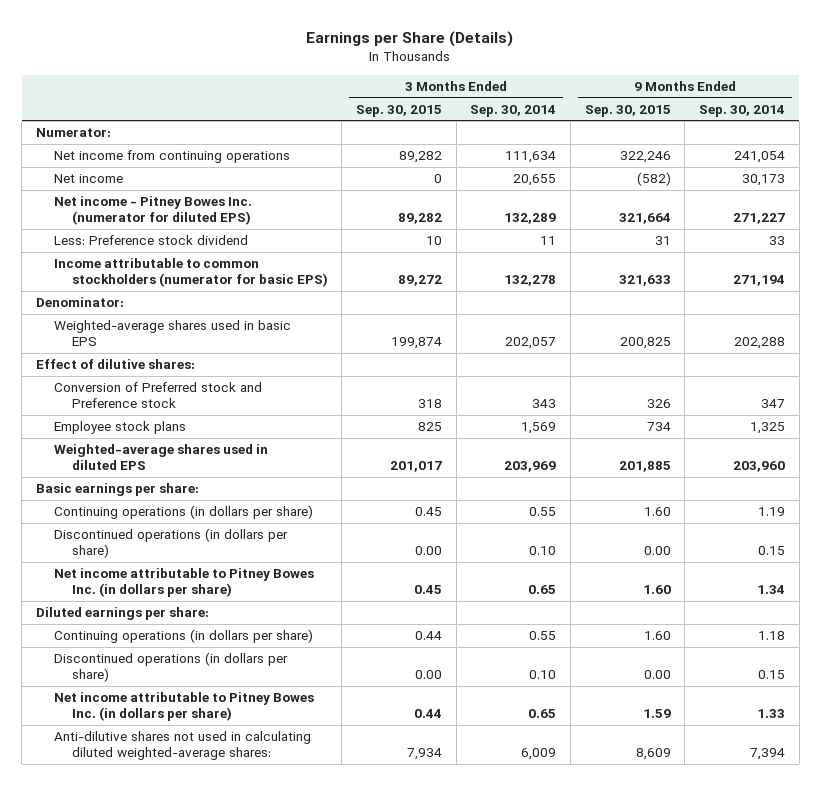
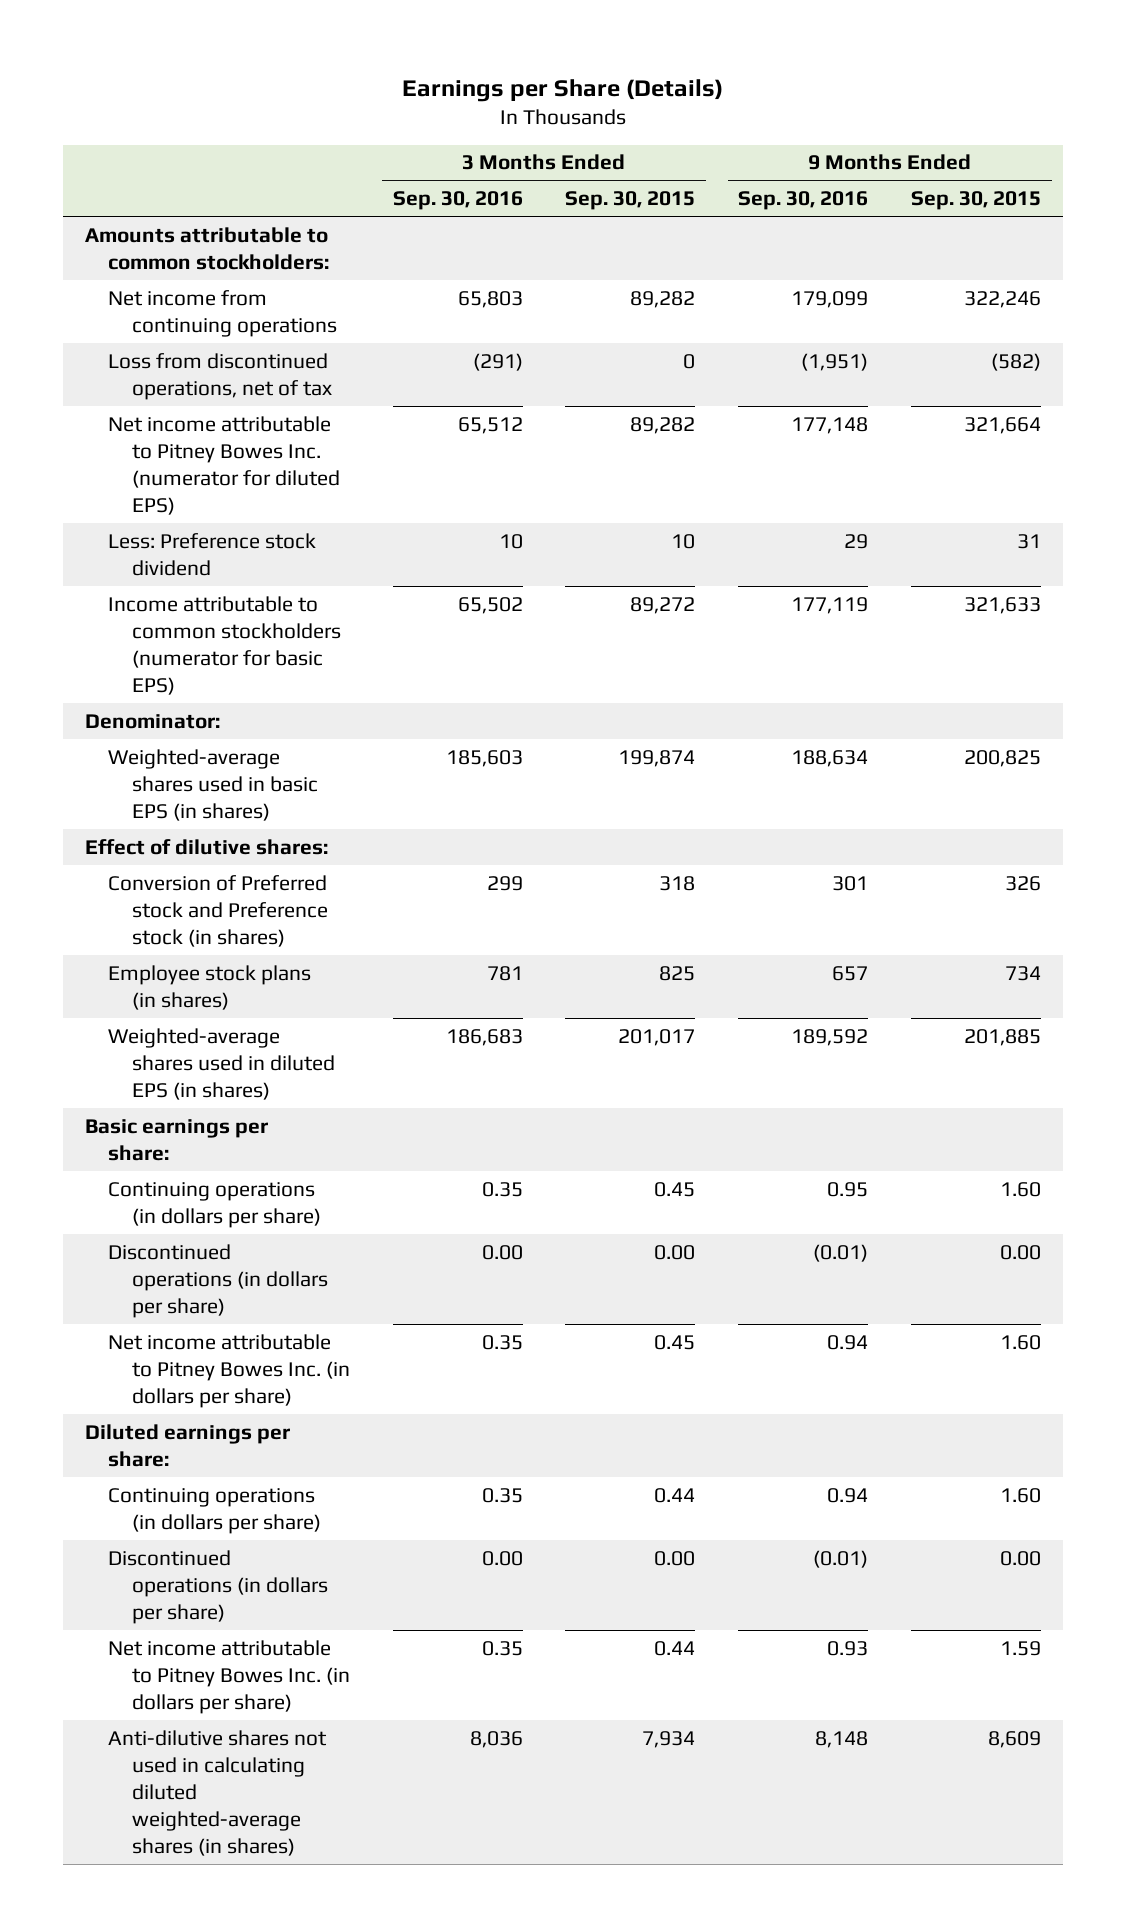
[470,104,557,117] Sep. 30, 2014 -> none
[699,104,786,117] Sep. 30, 2014 -> none
none -> [392,191,523,211] Sep. 30, 2016
none -> [738,191,869,211] Sep. 30, 2016
[35,128,111,138] Numerator: -> none
none -> [84,226,330,270] Amounts attributable to common stockholders:
[53,174,123,184] Net income -> [108,352,332,400] Loss from discontinued operations, net of tax
[53,196,252,226] Net income - Pitney Bowes Inc. (numerator for diluted EPS) -> [108,415,340,515] Net income attributable to Pitney Bowes Inc. (numerator for diluted EPS)
[53,320,291,347] Weighted-average shares used in basic EPS -> [108,748,318,821] Weighted-average shares used in basic EPS (in shares)
[53,382,262,409] Conversion of Preferred stock and Preference stock -> [108,874,328,947] Conversion of Preferred stock and Preference stock (in shares)
[53,421,186,435] Employee stock plans -> [108,964,312,1010] Employee stock plans (in shares)
[53,444,268,471] Weighted-average shares used in diluted EPS -> [108,1027,335,1100] Weighted-average shares used in diluted EPS (in shares)
[53,731,311,761] Anti-dilutive shares not used in calculating diluted weighted-average shares: -> [108,1729,328,1856] Anti-dilutive shares not used in calculating diluted weighted-average shares (in shares)

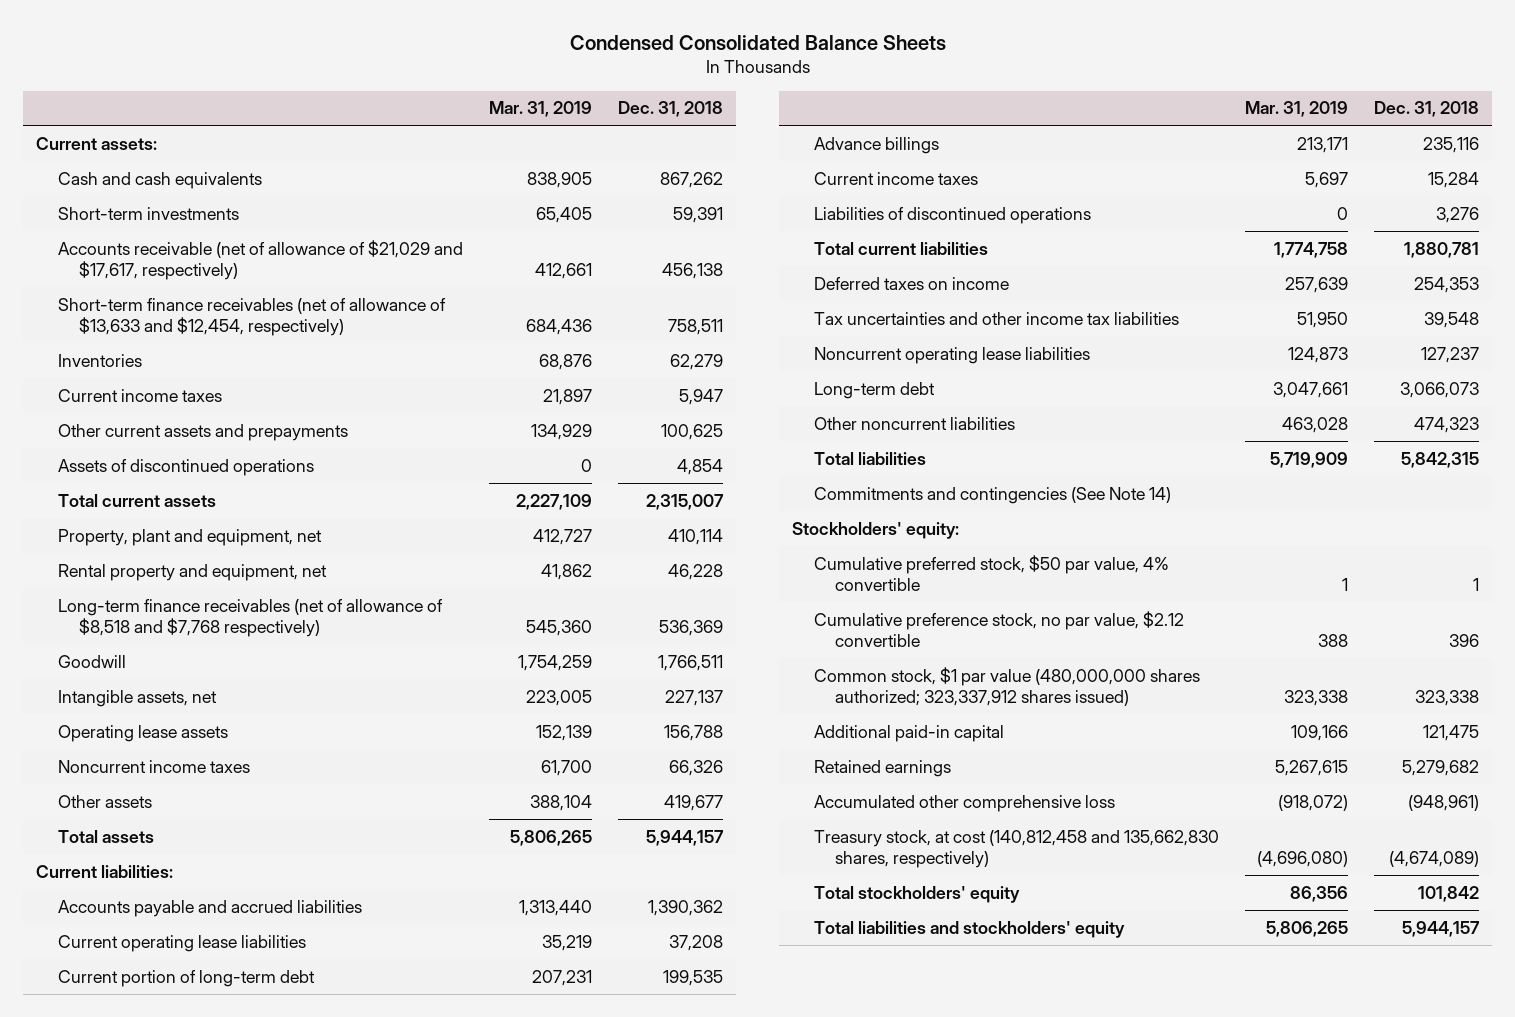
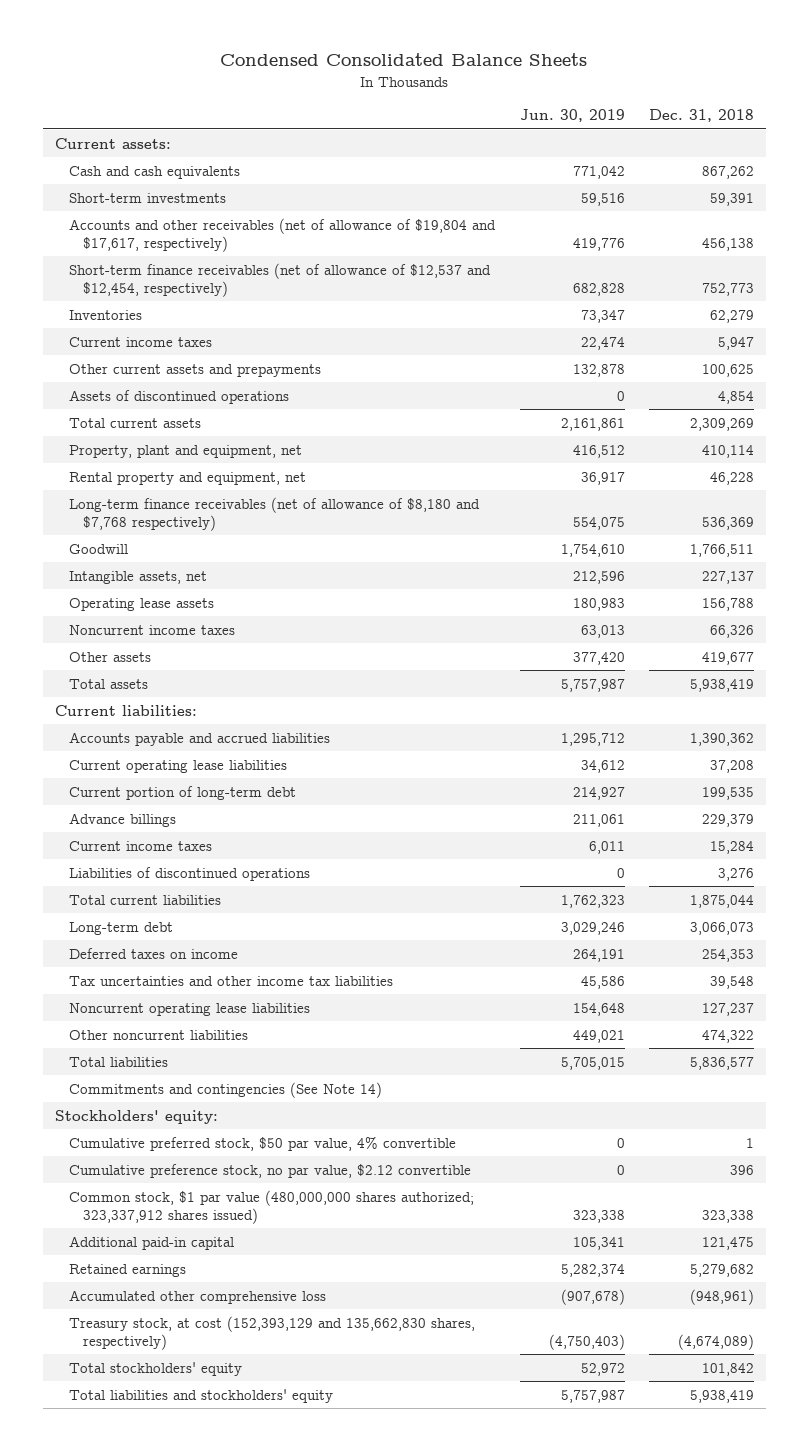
[488,101,592,118] Mar. 31, 2019 -> none
none -> [519,109,625,123] Jun. 30, 2019
[57,239,463,280] Accounts receivable (net of allowance of $21,029 and $17,617, respectively) -> [69,217,497,253] Accounts and other receivables (net of allowance of $19,804 and $17,617, respectively)
[57,297,446,336] Short-term finance receivables (net of allowance of $13,633 and $12,454, respectively) -> [69,262,492,298] Short-term finance receivables (net of allowance of $12,537 and $12,454, respectively)
[667,318,723,335] 758,511 -> [701,283,754,297] 752,773
[645,493,724,510] 2,315,007 -> [689,417,754,431] 2,309,269
[57,598,443,637] Long-term finance receivables (net of allowance of $8,518 and $7,768 respectively) -> [69,496,481,532] Long-term finance receivables (net of allowance of $8,180 and $7,768 respectively)
[645,829,724,846] 5,944,157 -> [689,678,754,692] 5,938,419
[1422,136,1479,153] 235,116 -> [701,813,754,827] 229,379
[1403,241,1479,258] 1,880,781 -> [689,894,754,908] 1,875,044
[813,381,935,399] Long-term debt -> [69,921,174,935] Long-term debt
[1413,416,1479,433] 474,323 -> [701,1029,754,1043] 474,322
[1400,451,1479,468] 5,842,315 -> [689,1056,754,1070] 5,836,577
[813,829,1219,868] Treasury stock, at cost (140,812,458 and 135,662,830 shares, respectively) -> [69,1315,476,1351] Treasury stock, at cost (152,393,129 and 135,662,830 shares, respectively)
[1401,920,1480,937] 5,944,157 -> [689,1389,754,1403] 5,938,419

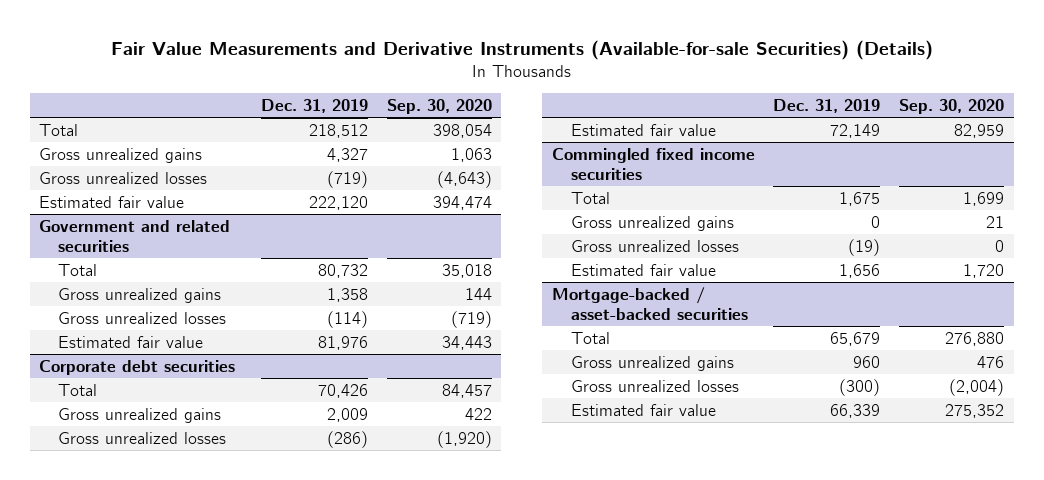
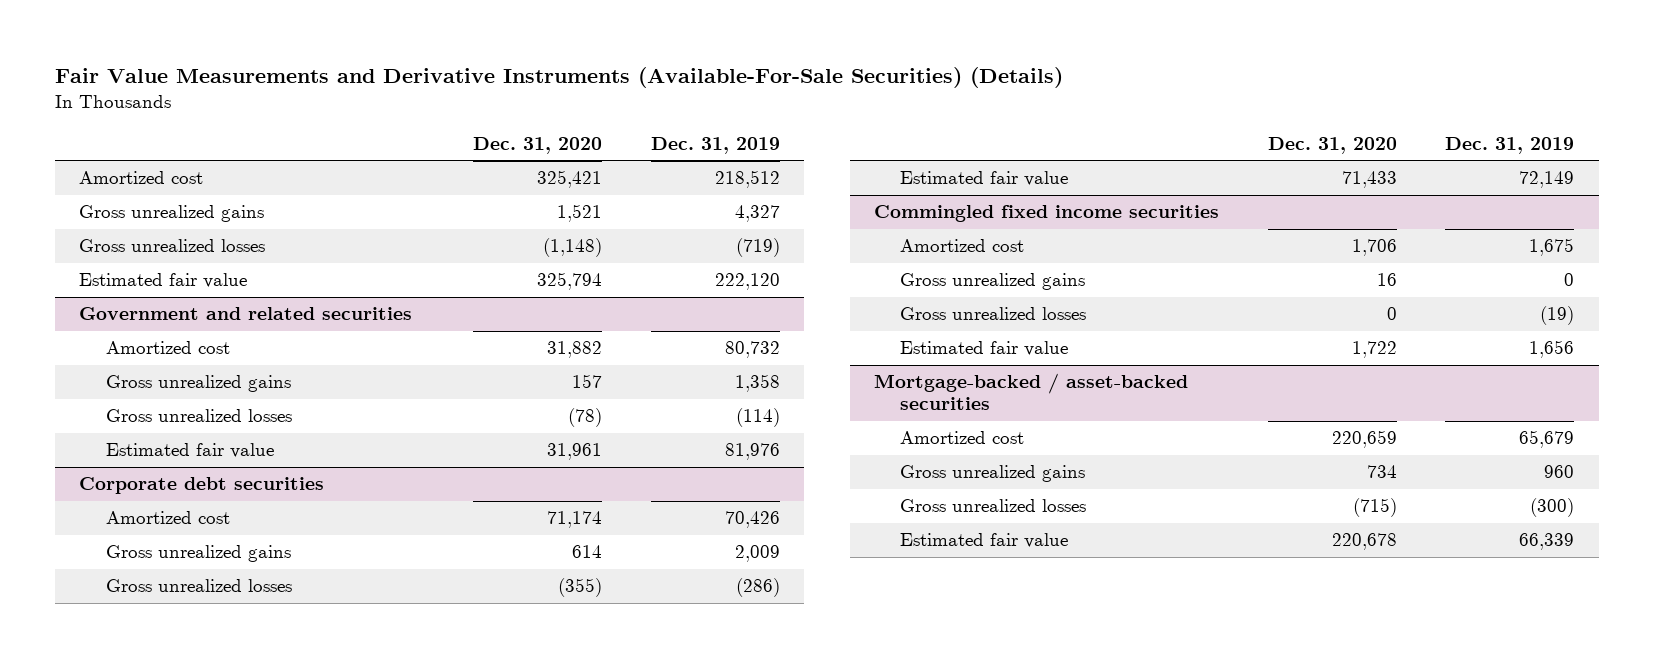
[110,40,933,61] Fair Value Measurements and Derivative Instruments (Available-for-sale Securities) (Details) -> [54,67,1063,89] Fair Value Measurements and Derivative Instruments (Available-For-Sale Securities) (Details)
[387,99,493,115] Sep. 30, 2020 -> none
none -> [472,136,602,154] Dec. 31, 2020
[39,123,79,136] Total -> [79,171,204,185] Amortized cost
[58,263,98,276] Total -> [105,341,230,355] Amortized cost
[58,383,98,396] Total -> [105,511,230,525] Amortized cost
[570,191,610,204] Total -> [900,239,1025,253] Amortized cost
[570,331,610,344] Total -> [900,431,1025,445] Amortized cost

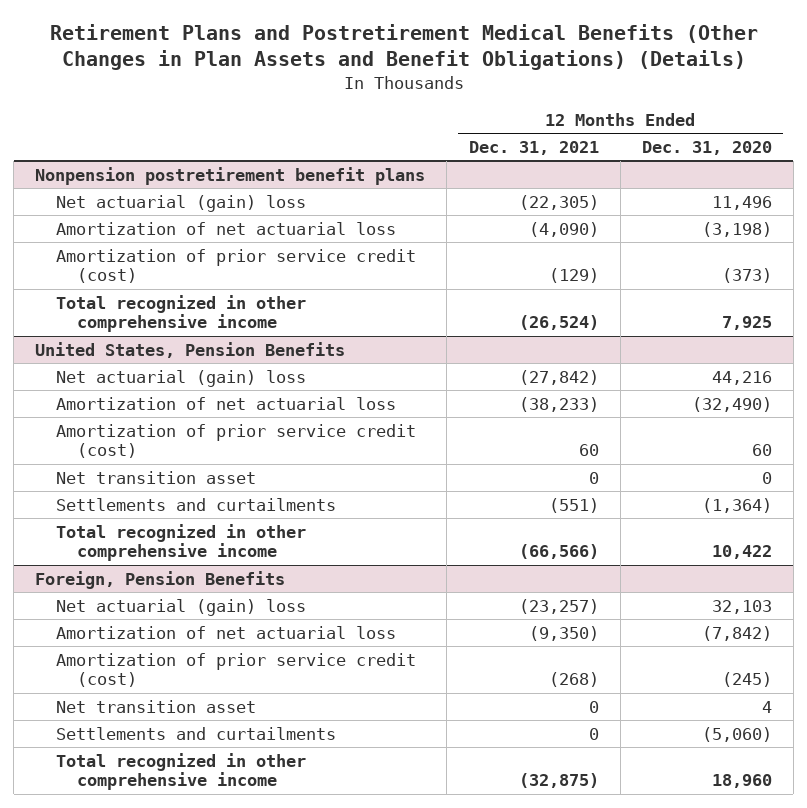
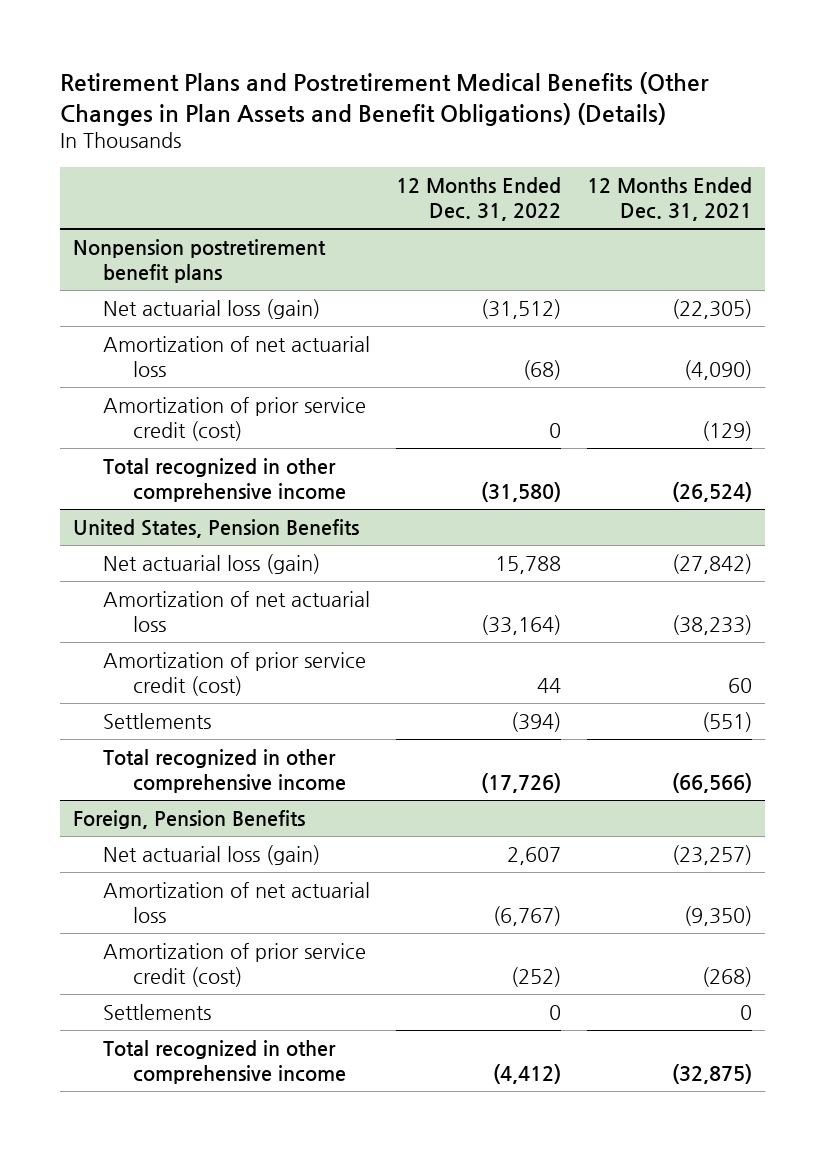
[641,140,772,155] Dec. 31, 2020 -> none
none -> [396,177,562,221] 12 Months Ended Dec. 31, 2022
[56,194,307,212] Net actuarial (gain) loss -> [102,298,320,319] Net actuarial loss (gain)
[56,369,307,387] Net actuarial (gain) loss -> [102,553,320,574] Net actuarial loss (gain)
[56,470,257,484] Net transition asset -> none
[56,497,337,511] Settlements and curtailments -> [102,712,211,729] Settlements
[56,598,307,616] Net actuarial (gain) loss -> [102,844,320,865] Net actuarial loss (gain)
[56,699,257,713] Net transition asset -> none
[56,726,337,740] Settlements and curtailments -> [102,1003,211,1020] Settlements

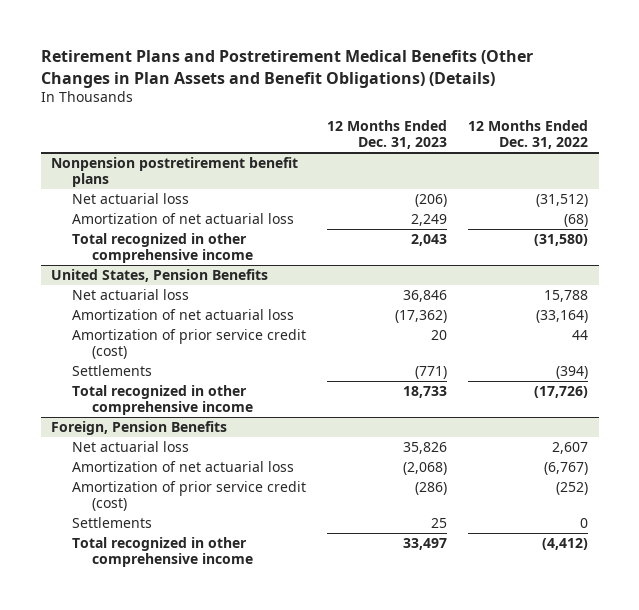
[587,177,753,221] 12 Months Ended Dec. 31, 2021 -> none
none -> [326,120,447,150] 12 Months Ended Dec. 31, 2023
[102,298,320,319] Net actuarial loss (gain) -> [71,193,189,205] Net actuarial loss
[102,396,366,441] Amortization of prior service credit (cost) -> none
[102,553,320,574] Net actuarial loss (gain) -> [71,289,189,301] Net actuarial loss
[102,844,320,865] Net actuarial loss (gain) -> [71,441,189,453] Net actuarial loss

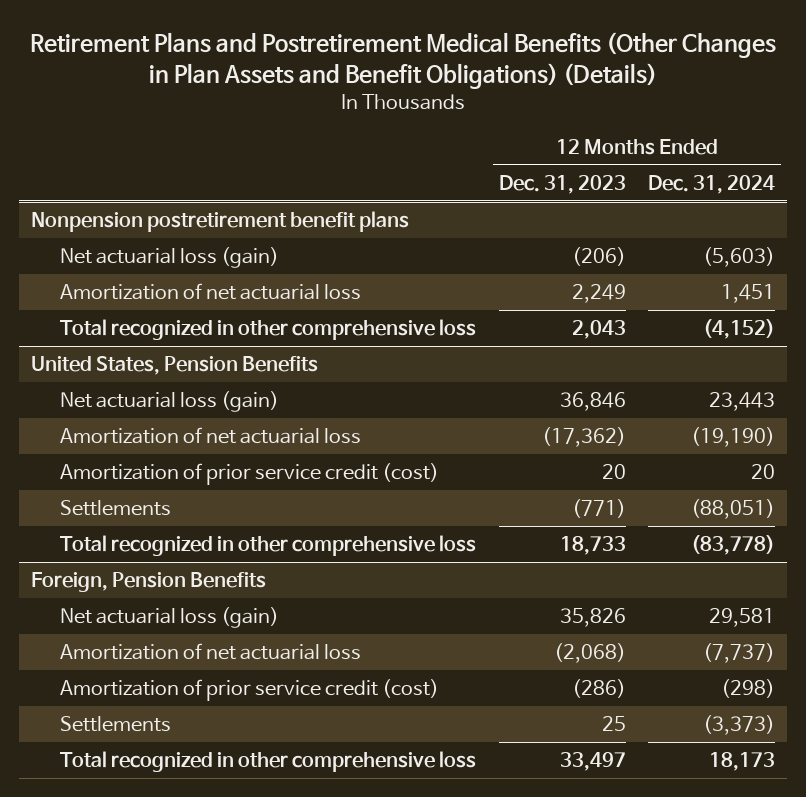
[468,120,589,150] 12 Months Ended Dec. 31, 2022 -> none
none -> [648,174,776,194] Dec. 31, 2024
[71,193,189,205] Net actuarial loss -> [60,247,280,269] Net actuarial loss (gain)
[71,233,254,263] Total recognized in other comprehensive income -> [60,319,477,341] Total recognized in other comprehensive loss
[71,289,189,301] Net actuarial loss -> [60,391,280,413] Net actuarial loss (gain)
[71,385,254,415] Total recognized in other comprehensive income -> [60,535,477,557] Total recognized in other comprehensive loss
[71,441,189,453] Net actuarial loss -> [60,607,280,629] Net actuarial loss (gain)
[71,537,254,567] Total recognized in other comprehensive income -> [60,751,477,773] Total recognized in other comprehensive loss

